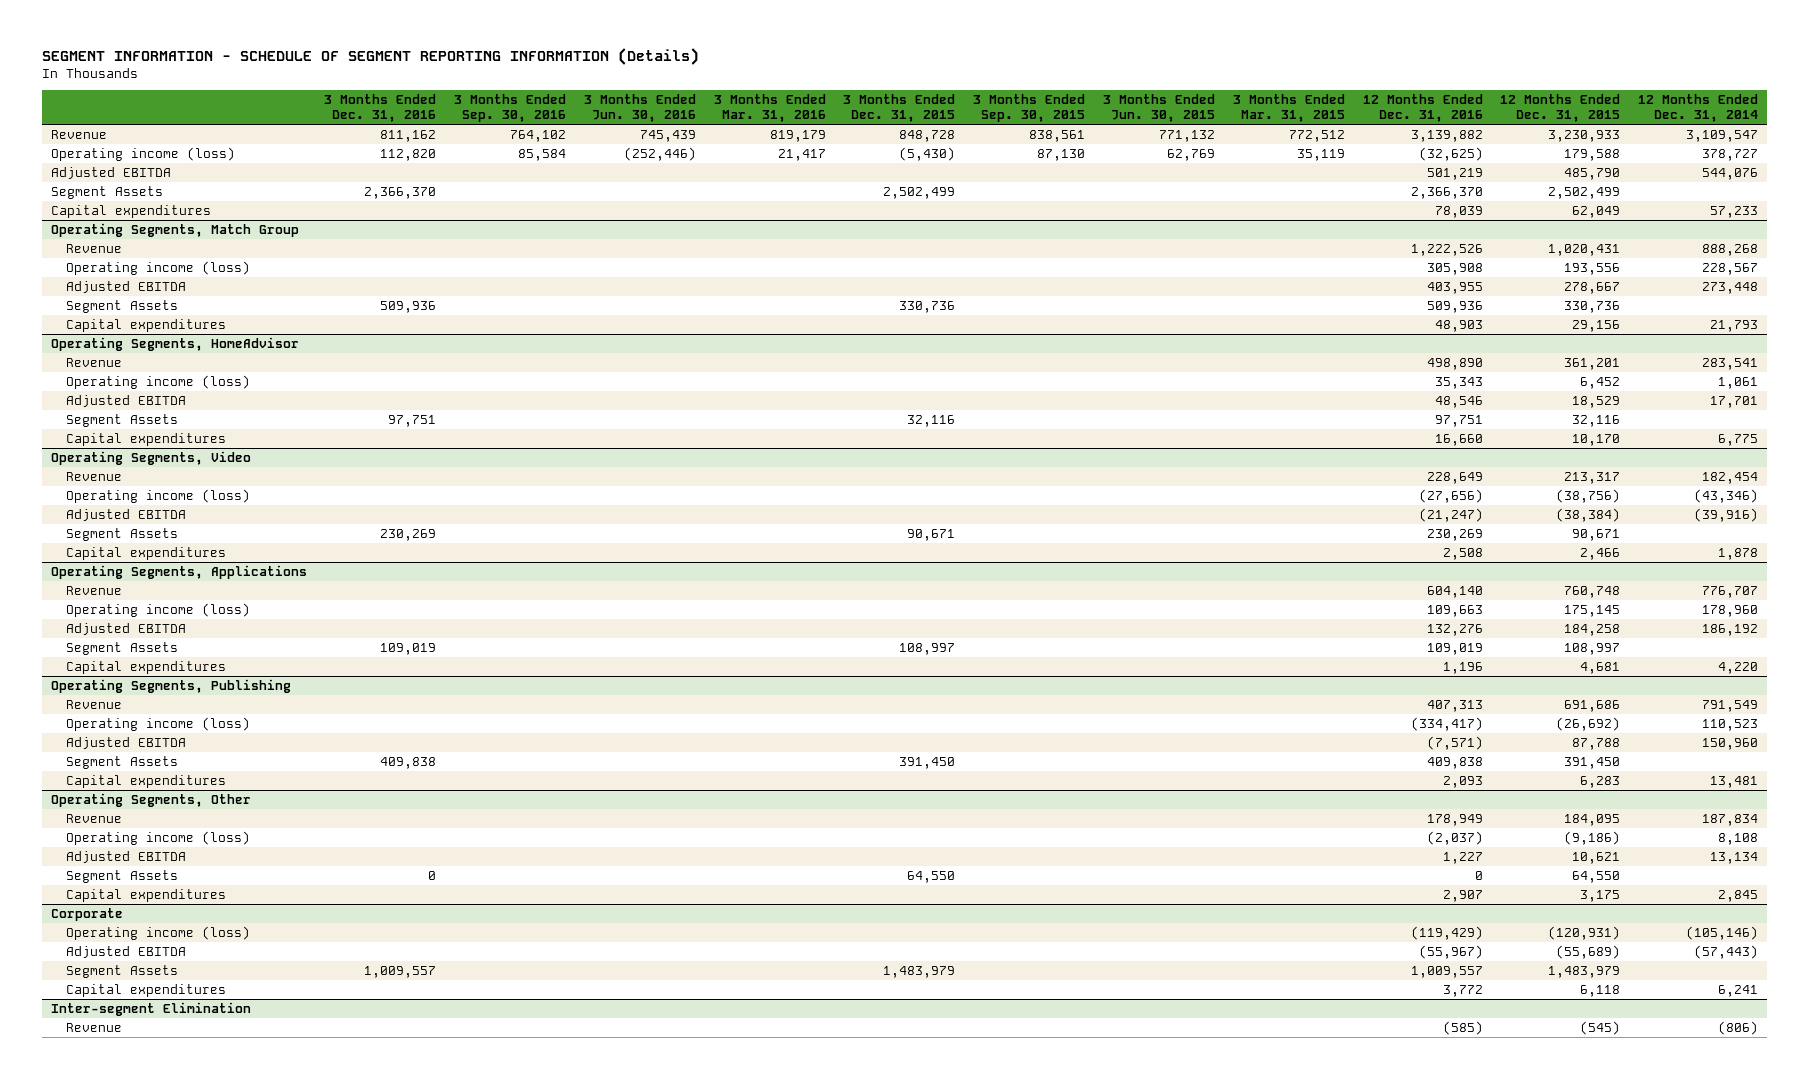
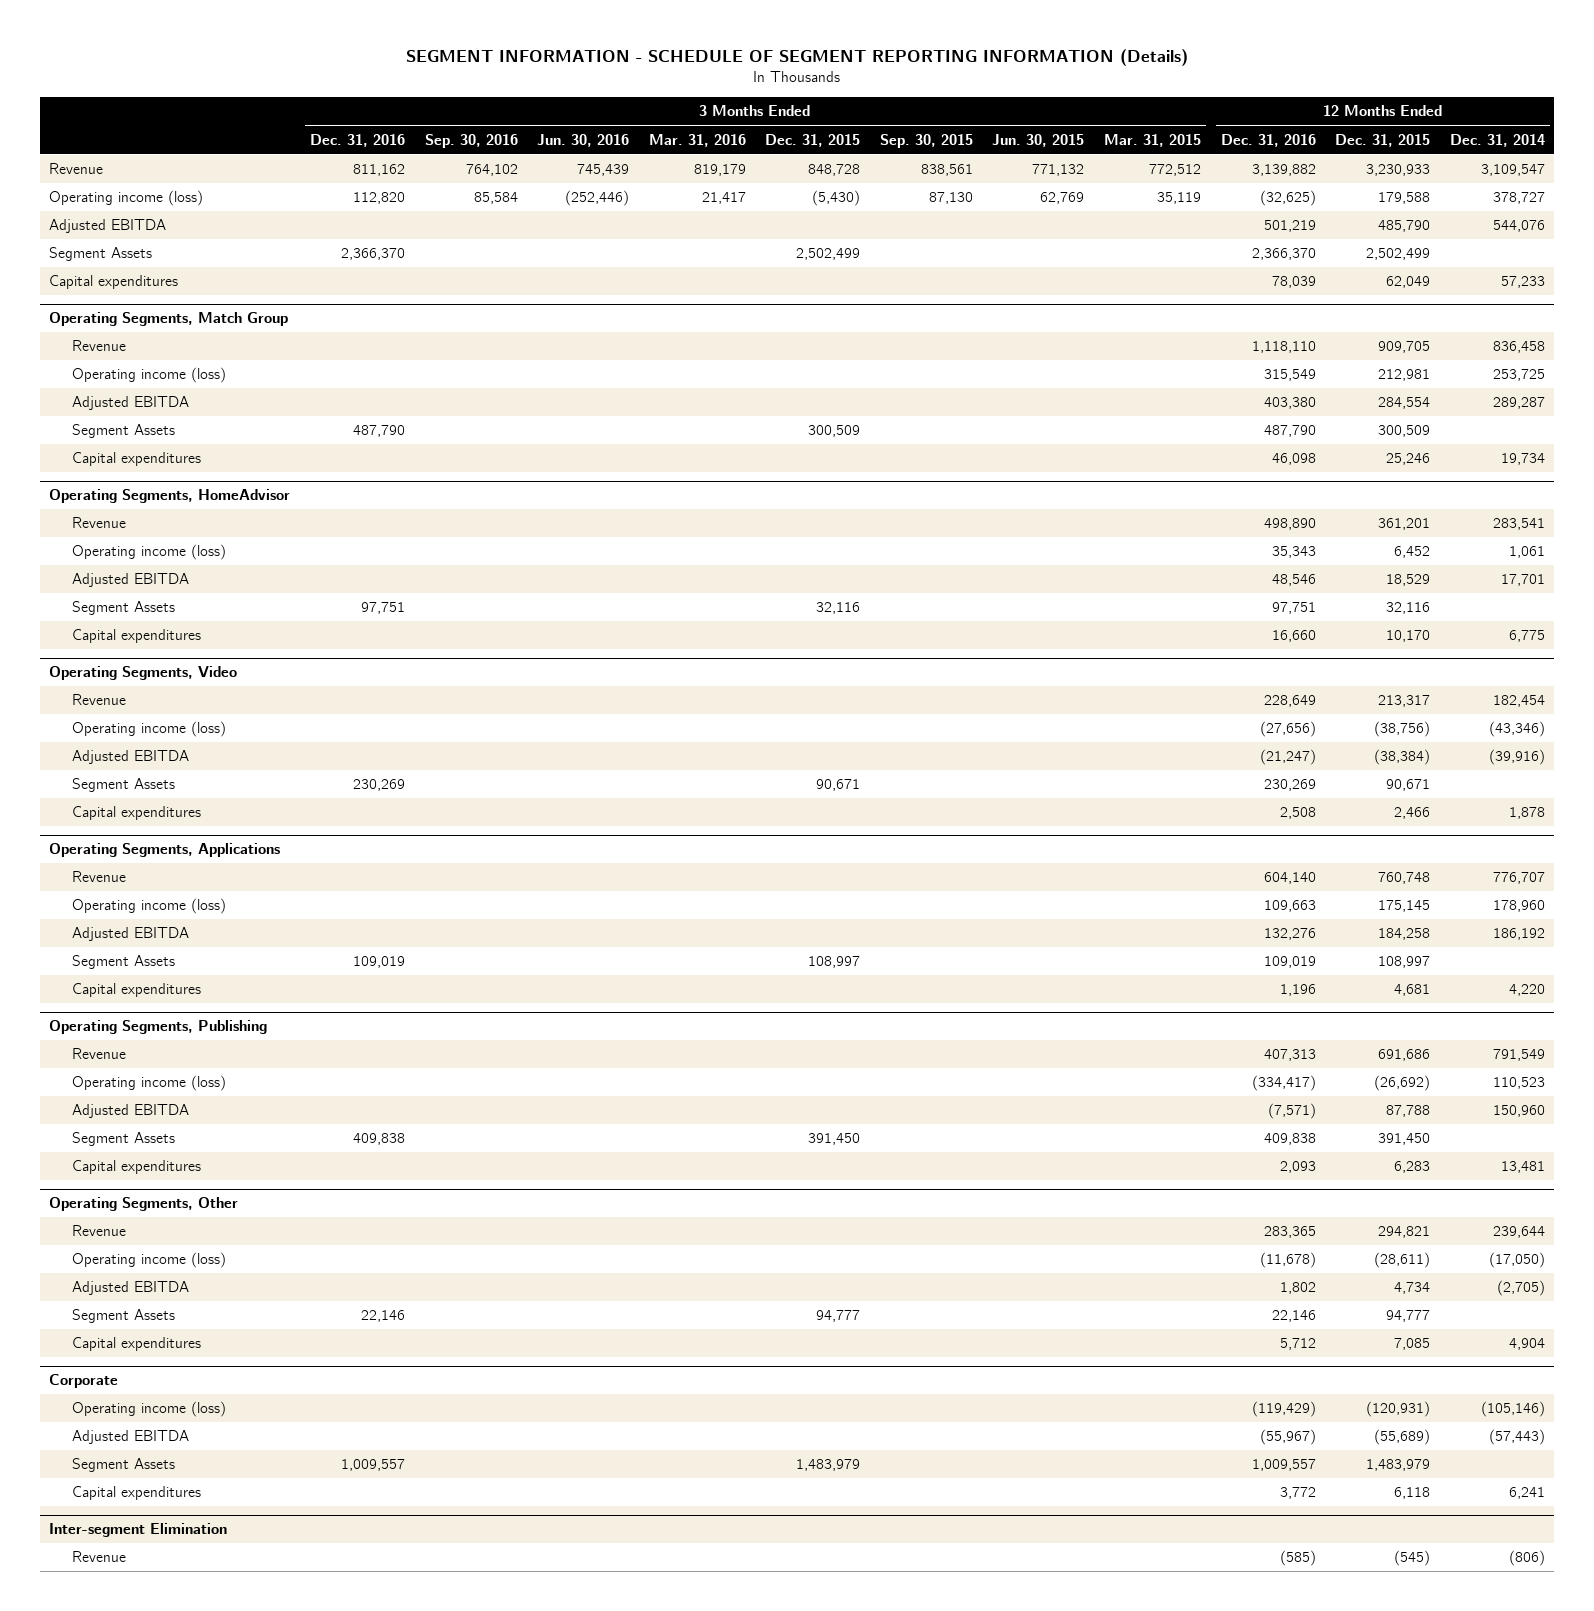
[1410,244,1483,257] 1,222,526 -> [1251,341,1316,354] 1,118,110
[1548,244,1621,257] 1,020,431 -> [1378,341,1431,354] 909,705
[1702,244,1759,257] 888,268 -> [1492,341,1545,354] 836,458
[1426,263,1483,276] 305,908 -> [1263,369,1316,382] 315,549
[1564,263,1621,276] 193,556 -> [1378,369,1431,382] 212,981
[1702,263,1759,276] 228,567 -> [1492,369,1545,382] 253,725
[1426,282,1483,295] 403,955 -> [1263,397,1316,410] 403,380
[1564,282,1621,295] 278,667 -> [1378,397,1431,410] 284,554
[1702,282,1759,295] 273,448 -> [1492,397,1545,410] 289,287
[380,301,437,314] 509,936 -> [352,425,405,438] 487,790
[899,301,956,314] 330,736 -> [808,425,861,438] 300,509
[1426,301,1483,314] 509,936 -> [1263,425,1316,438] 487,790
[1564,301,1621,314] 330,736 -> [1378,425,1431,438] 300,509
[1434,320,1483,333] 48,903 -> [1271,453,1316,466] 46,098
[1572,320,1621,333] 29,156 -> [1386,453,1431,466] 25,246
[1710,320,1759,333] 21,793 -> [1500,453,1545,466] 19,734
[1426,814,1483,827] 178,949 -> [1263,1226,1316,1239] 283,365
[1564,814,1621,827] 184,095 -> [1378,1226,1431,1239] 294,821
[1702,814,1759,827] 187,834 -> [1492,1226,1545,1239] 239,644
[1426,831,1483,846] (2,037) -> [1259,1252,1316,1269] (11,678)
[1564,831,1621,846] (9,186) -> [1374,1252,1431,1269] (28,611)
[1718,833,1759,846] 8,108 -> [1488,1252,1545,1269] (17,050)
[1442,852,1483,865] 1,227 -> [1279,1282,1316,1295] 1,802
[1572,852,1621,865] 10,621 -> [1394,1282,1431,1295] 4,734
[1710,852,1759,865] 13,134 -> [1496,1280,1545,1297] (2,705)
[428,871,437,881] 0 -> [360,1310,405,1323] 22,146
[907,871,956,884] 64,550 -> [816,1310,861,1323] 94,777
[1474,871,1483,881] 0 -> [1271,1310,1316,1323] 22,146
[1572,871,1621,884] 64,550 -> [1386,1310,1431,1323] 94,777
[1442,890,1483,903] 2,907 -> [1279,1338,1316,1351] 5,712
[1580,890,1621,903] 3,175 -> [1394,1338,1431,1351] 7,085
[1718,890,1759,903] 2,845 -> [1508,1338,1545,1351] 4,904

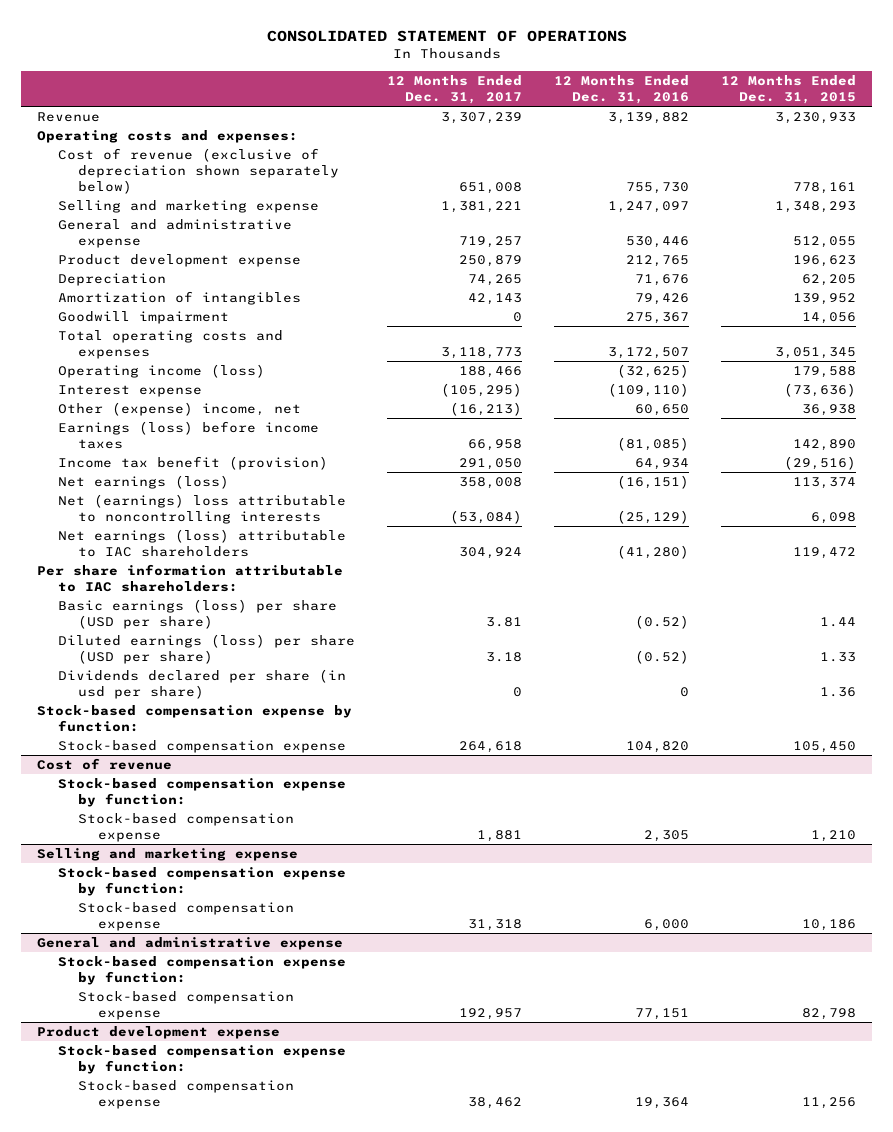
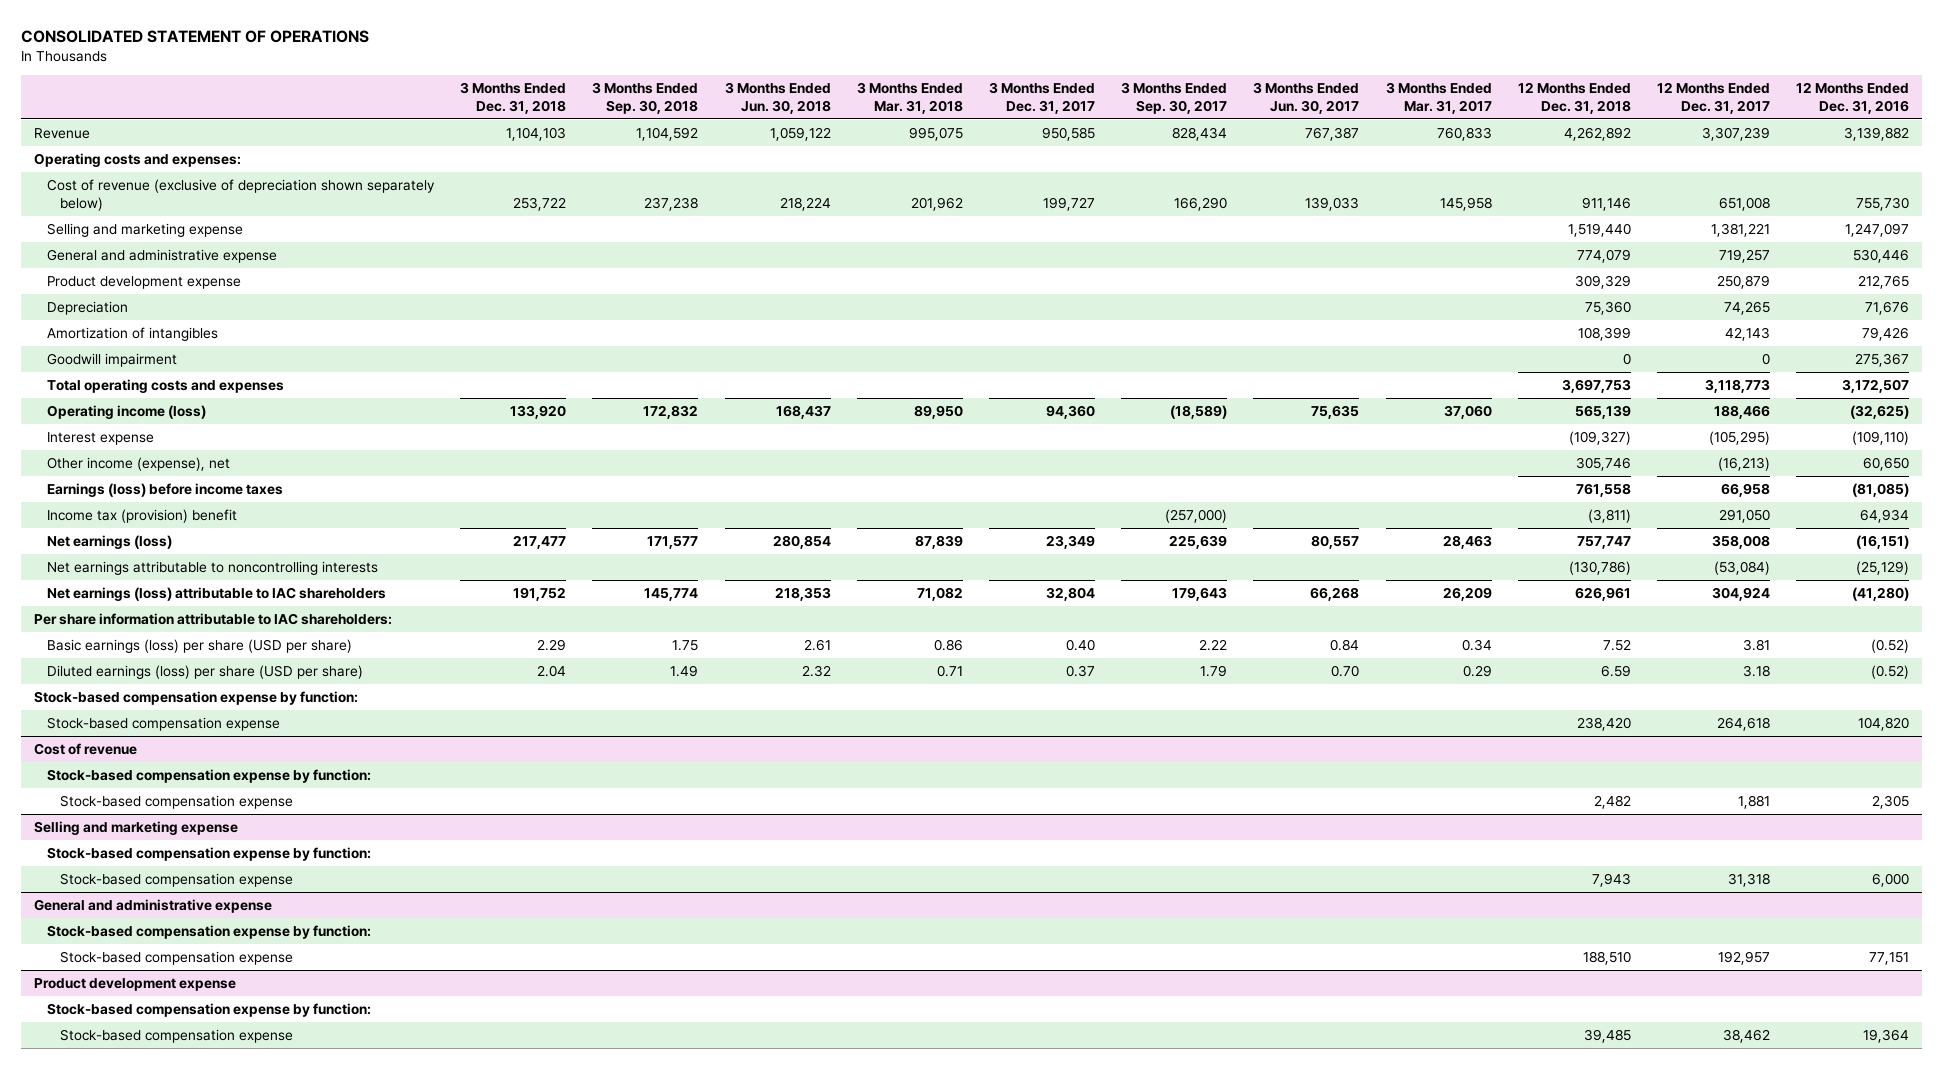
[721,75,857,104] 12 Months Ended Dec. 31, 2015 -> none
none -> [460,81,567,114] 3 Months Ended Dec. 31, 2018
none -> [592,81,699,114] 3 Months Ended Sep. 30, 2018
none -> [724,81,831,114] 3 Months Ended Jun. 30, 2018
none -> [856,81,963,114] 3 Months Ended Mar. 31, 2018
none -> [989,81,1096,114] 3 Months Ended Dec. 31, 2017
none -> [1121,81,1228,114] 3 Months Ended Sep. 30, 2017
none -> [1253,81,1360,114] 3 Months Ended Jun. 30, 2017
none -> [1385,81,1492,114] 3 Months Ended Mar. 31, 2017
none -> [1517,81,1631,114] 12 Months Ended Dec. 31, 2018
[57,402,301,417] Other (expense) income, net -> [47,456,231,471] Other income (expense), net
[57,456,328,471] Income tax benefit (provision) -> [47,508,238,523] Income tax (provision) benefit
[57,494,346,525] Net (earnings) loss attributable to noncontrolling interests -> [47,560,379,575] Net earnings attributable to noncontrolling interests
[57,669,346,700] Dividends declared per share (in usd per share) -> none

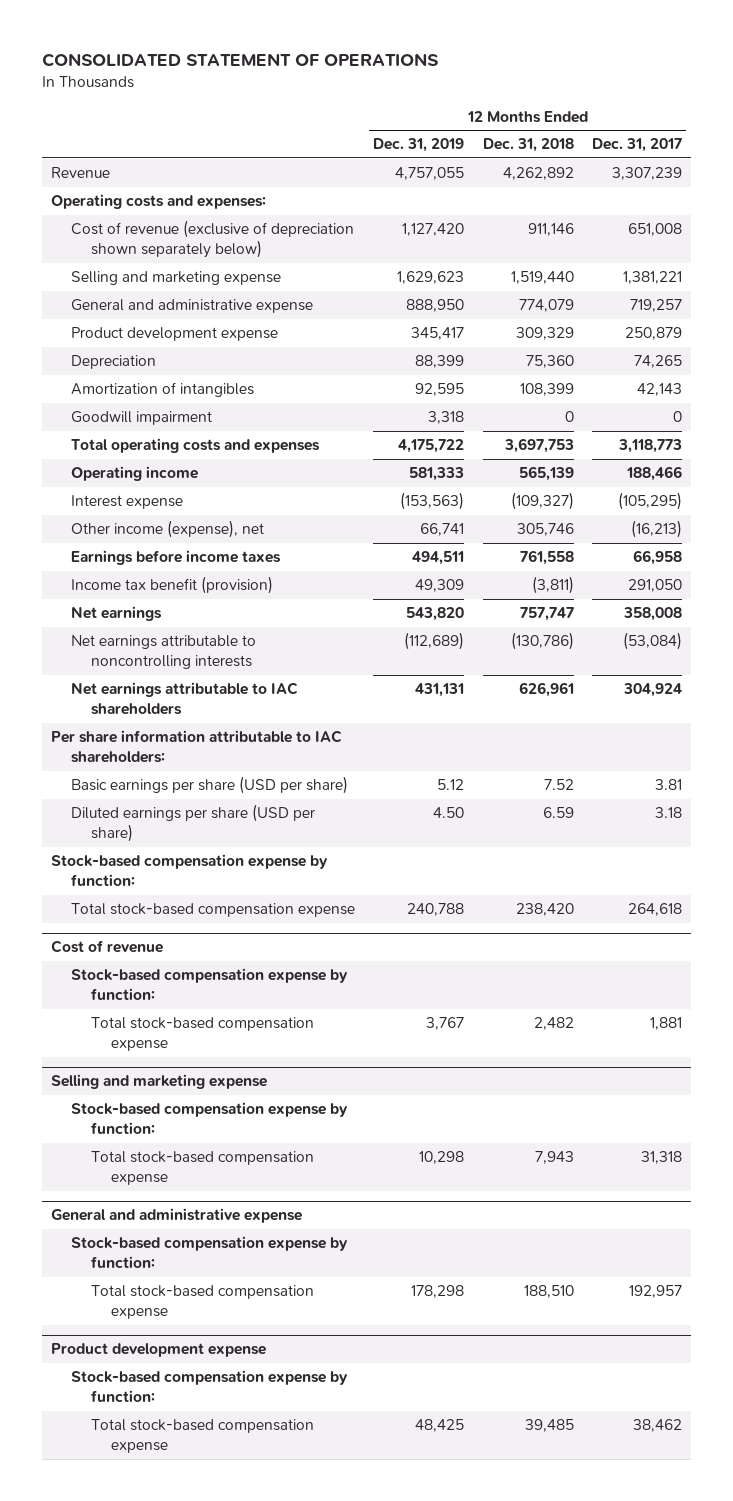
[460,81,567,114] 3 Months Ended Dec. 31, 2018 -> none
[592,81,699,114] 3 Months Ended Sep. 30, 2018 -> none
[724,81,831,114] 3 Months Ended Jun. 30, 2018 -> none
[856,81,963,114] 3 Months Ended Mar. 31, 2018 -> none
[989,81,1096,114] 3 Months Ended Dec. 31, 2017 -> none
[1121,81,1228,114] 3 Months Ended Sep. 30, 2017 -> none
[1253,81,1360,114] 3 Months Ended Jun. 30, 2017 -> none
[1385,81,1492,114] 3 Months Ended Mar. 31, 2017 -> none
[1796,81,1910,114] 12 Months Ended Dec. 31, 2016 -> none
none -> [373,138,465,153] Dec. 31, 2019
[47,404,207,419] Operating income (loss) -> [70,466,198,482] Operating income
[47,482,284,497] Earnings (loss) before income taxes -> [70,550,281,566] Earnings before income taxes
[47,508,238,523] Income tax (provision) benefit -> [70,576,273,595] Income tax benefit (provision)
[47,534,173,549] Net earnings (loss) -> [70,606,162,622] Net earnings
[47,586,387,601] Net earnings (loss) attributable to IAC shareholders -> [70,682,298,716] Net earnings attributable to IAC shareholders
[47,638,353,653] Basic earnings (loss) per share (USD per share) -> [70,776,348,795] Basic earnings per share (USD per share)
[47,664,364,679] Diluted earnings (loss) per share (USD per share) -> [70,804,315,843] Diluted earnings per share (USD per share)
[47,716,281,731] Stock-based compensation expense -> [70,903,355,918] Total stock-based compensation expense
[60,794,294,809] Stock-based compensation expense -> [91,1017,315,1052] Total stock-based compensation expense
[60,872,294,887] Stock-based compensation expense -> [91,1151,315,1186] Total stock-based compensation expense
[60,950,294,965] Stock-based compensation expense -> [91,1285,315,1320] Total stock-based compensation expense
[60,1028,294,1043] Stock-based compensation expense -> [91,1419,315,1454] Total stock-based compensation expense

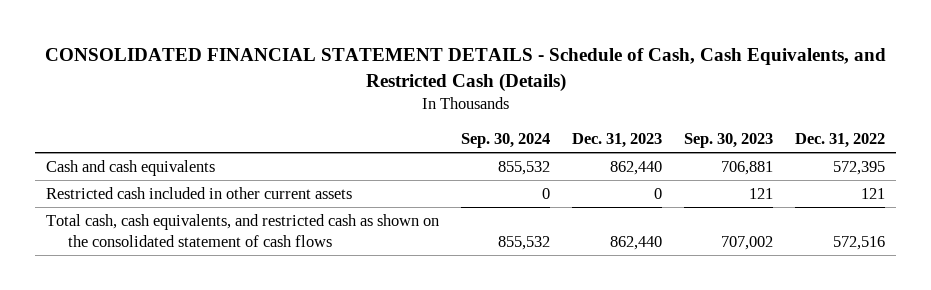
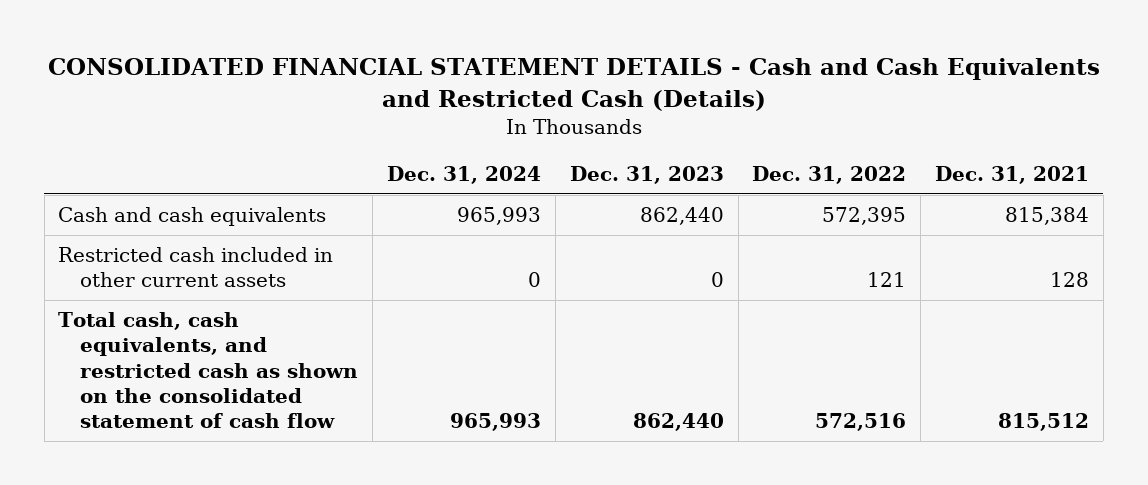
[44,47,886,92] CONSOLIDATED FINANCIAL STATEMENT DETAILS - Schedule of Cash, Cash Equivalents, and Restricted Cash (Details) -> [47,58,1100,111] CONSOLIDATED FINANCIAL STATEMENT DETAILS - Cash and Cash Equivalents and Restricted Cash (Details)
[460,133,550,149] Sep. 30, 2024 -> none
[684,133,774,149] Sep. 30, 2023 -> none
none -> [387,166,542,185] Dec. 31, 2024
none -> [935,166,1090,185] Dec. 31, 2021
[45,213,439,248] Total cash, cash equivalents, and restricted cash as shown on the consolidated statement of cash flows -> [58,312,359,429] Total cash, cash equivalents, and restricted cash as shown on the consolidated statement of cash flow

